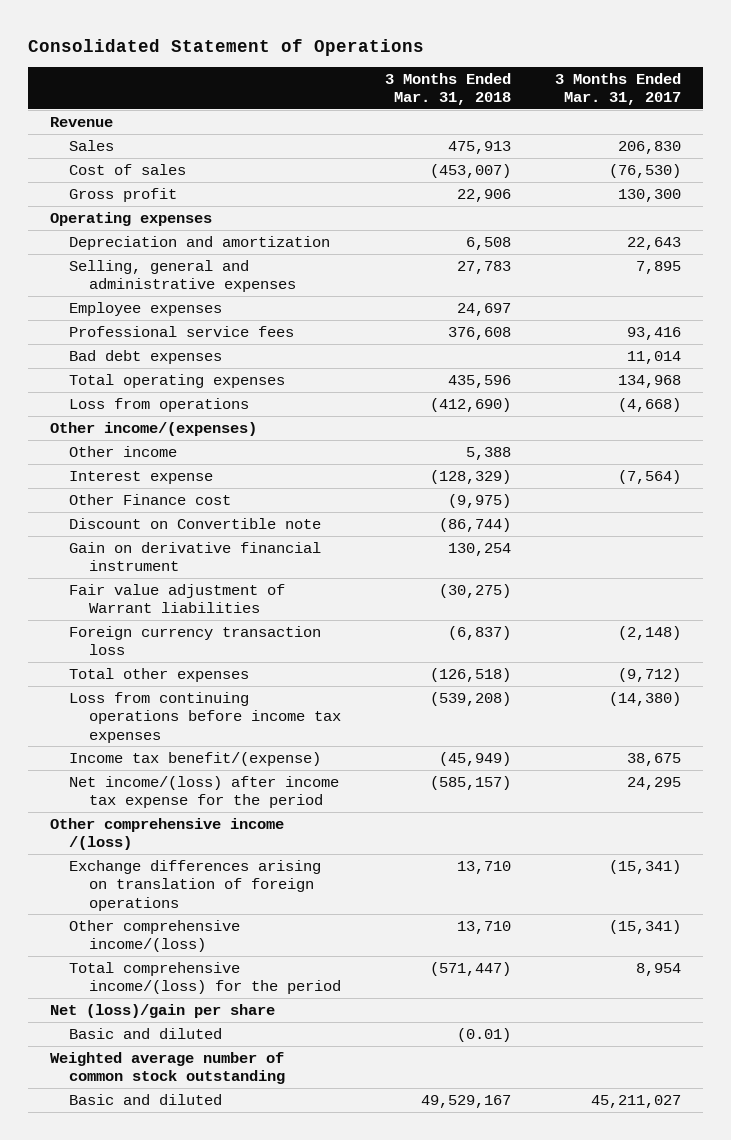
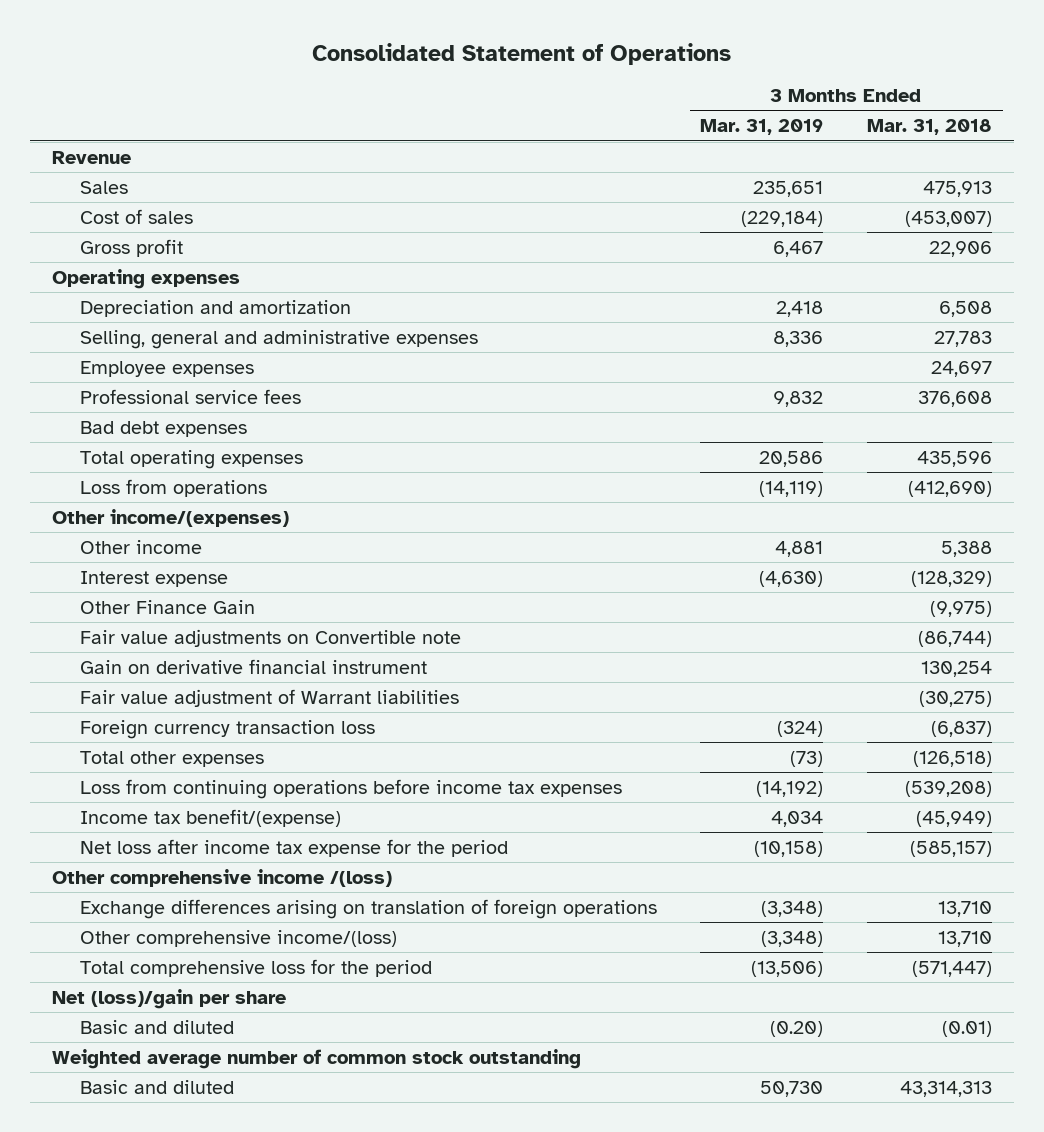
[555,72,682,106] 3 Months Ended Mar. 31, 2017 -> none
none -> [700,119,824,136] Mar. 31, 2019
[69,493,232,505] Other Finance cost -> [79,599,255,614] Other Finance Gain
[69,517,322,529] Discount on Convertible note -> [79,628,461,647] Fair value adjustments on Convertible note
[69,775,340,809] Net income/(loss) after income tax expense for the period -> [79,838,508,857] Net loss after income tax expense for the period
[69,961,341,995] Total comprehensive income/(loss) for the period -> [79,958,432,977] Total comprehensive loss for the period
[420,1094,511,1108] 49,529,167 -> [900,1080,993,1097] 43,314,313

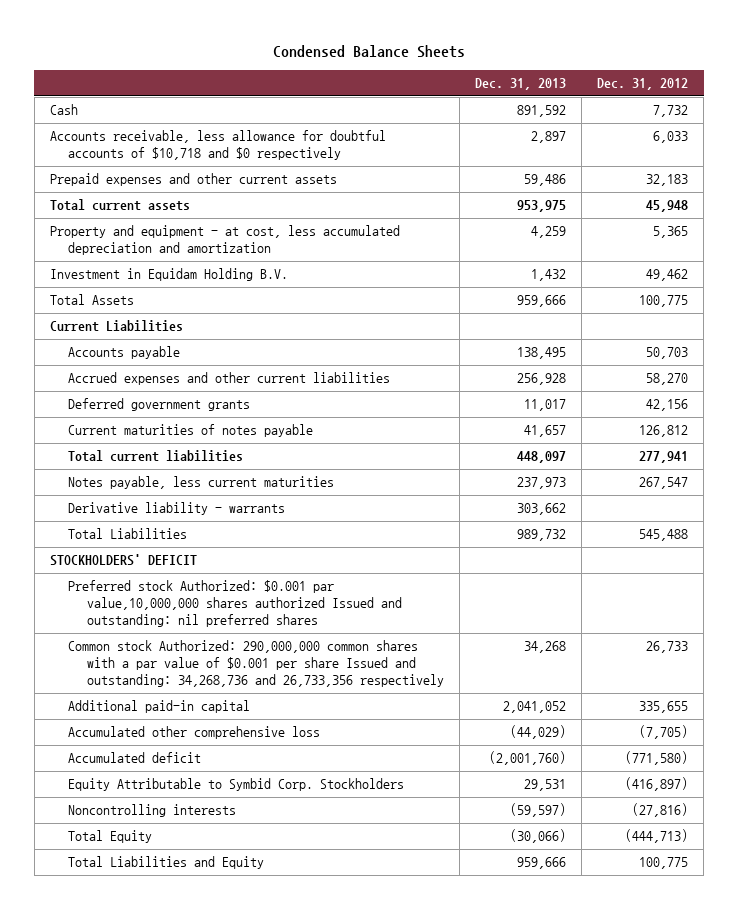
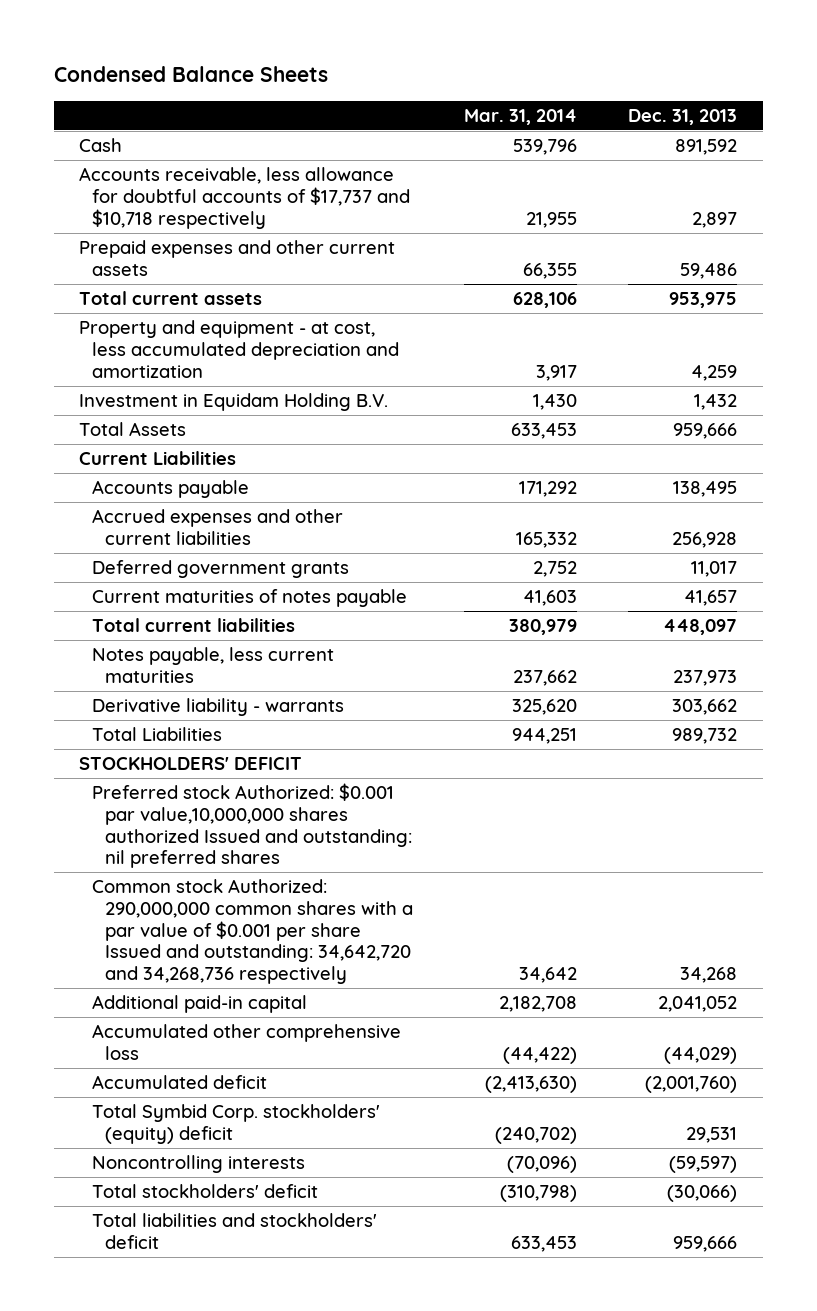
[597,78,689,91] Dec. 31, 2012 -> none
none -> [464,108,578,125] Mar. 31, 2014
[49,130,386,161] Accounts receivable, less allowance for doubtful accounts of $10,718 and $0 respectively -> [79,167,411,229] Accounts receivable, less allowance for doubtful accounts of $17,737 and $10,718 respectively
[68,640,444,688] Common stock Authorized: 290,000,000 common shares with a par value of $0.001 per share Issued and outstanding: 34,268,736 and 26,733,356 respectively -> [92,879,414,985] Common stock Authorized: 290,000,000 common shares with a par value of $0.001 per share Issued and outstanding: 34,642,720 and 34,268,736 respectively
[68,778,405,792] Equity Attributable to Symbid Corp. Stockholders -> [92,1104,381,1144] Total Symbid Corp. stockholders' (equity) deficit
[68,830,153,844] Total Equity -> [92,1184,319,1199] Total stockholders' deficit
[68,856,265,870] Total Liabilities and Equity -> [92,1213,378,1249] Total liabilities and stockholders' deficit

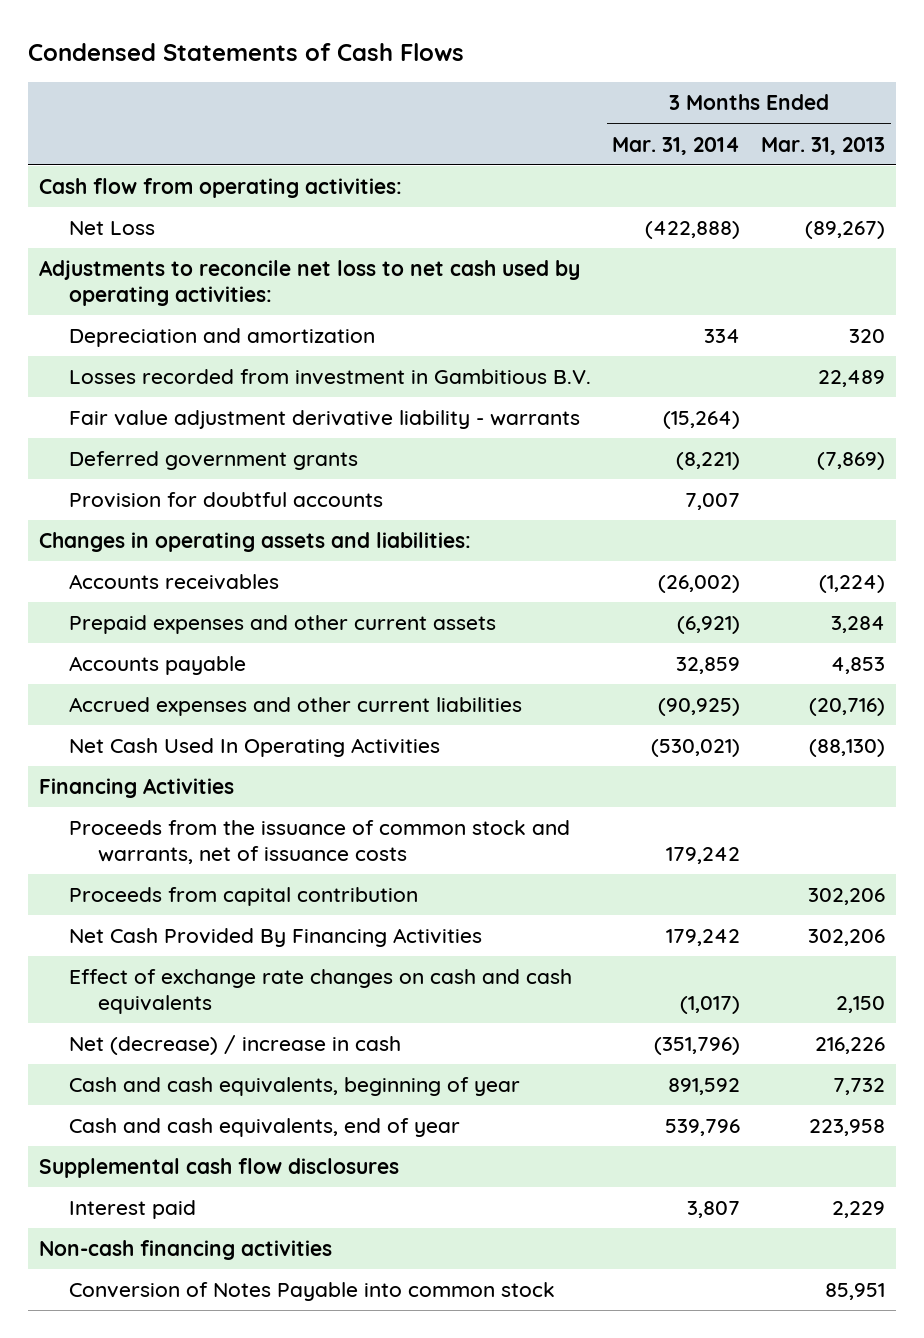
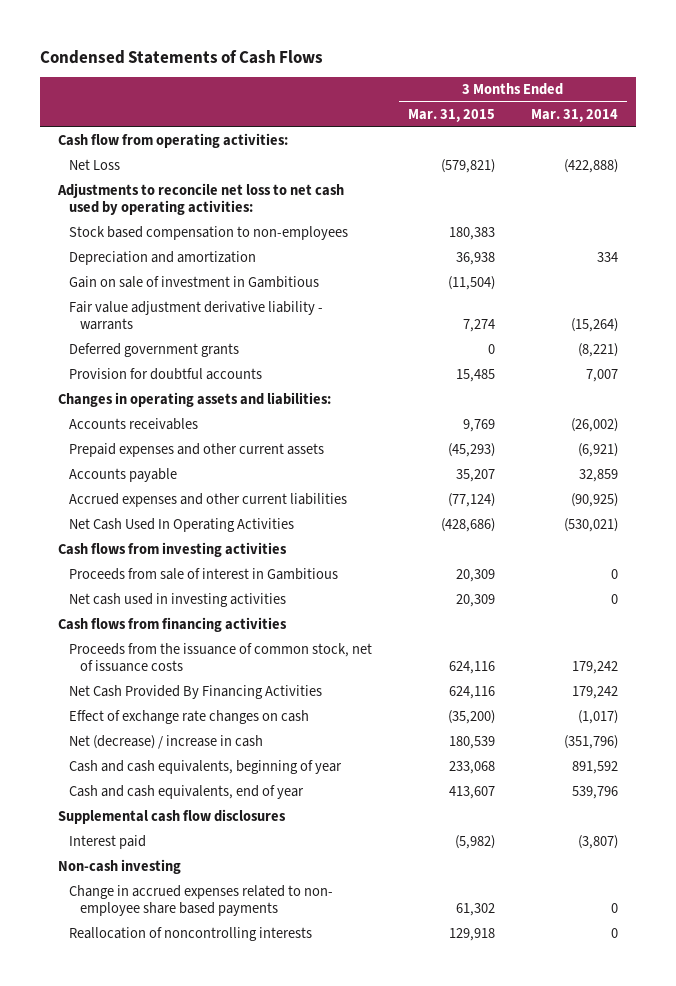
[761,136,886,155] Mar. 31, 2013 -> none
none -> [408,109,496,123] Mar. 31, 2015
none -> [69,226,349,241] Stock based compensation to non-employees
[68,369,591,386] Losses recorded from investment in Gambitious B.V. -> [69,276,320,289] Gain on sale of investment in Gambitious
[68,887,418,907] Proceeds from capital contribution -> none
none -> [57,542,287,558] Cash flows from investing activities
none -> [69,568,339,581] Proceeds from sale of interest in Gambitious
none -> [69,593,287,608] Net cash used in investing activities
[39,778,235,799] Financing Activities -> [57,617,287,633] Cash flows from financing activities
[68,820,570,864] Proceeds from the issuance of common stock and warrants, net of issuance costs -> [69,643,373,673] Proceeds from the issuance of common stock, net of issuance costs
[68,969,572,1014] Effect of exchange rate changes on cash and cash equivalents -> [69,710,310,725] Effect of exchange rate changes on cash
[68,1282,555,1302] Conversion of Notes Payable into common stock -> none
[686,1201,740,1219] 3,807 -> [577,835,618,850] (3,807)
[39,1240,333,1261] Non-cash financing activities -> [57,859,181,875] Non-cash investing
none -> [69,885,334,917] Change in accrued expenses related to non- employee share based payments
none -> [69,927,313,942] Reallocation of noncontrolling interests

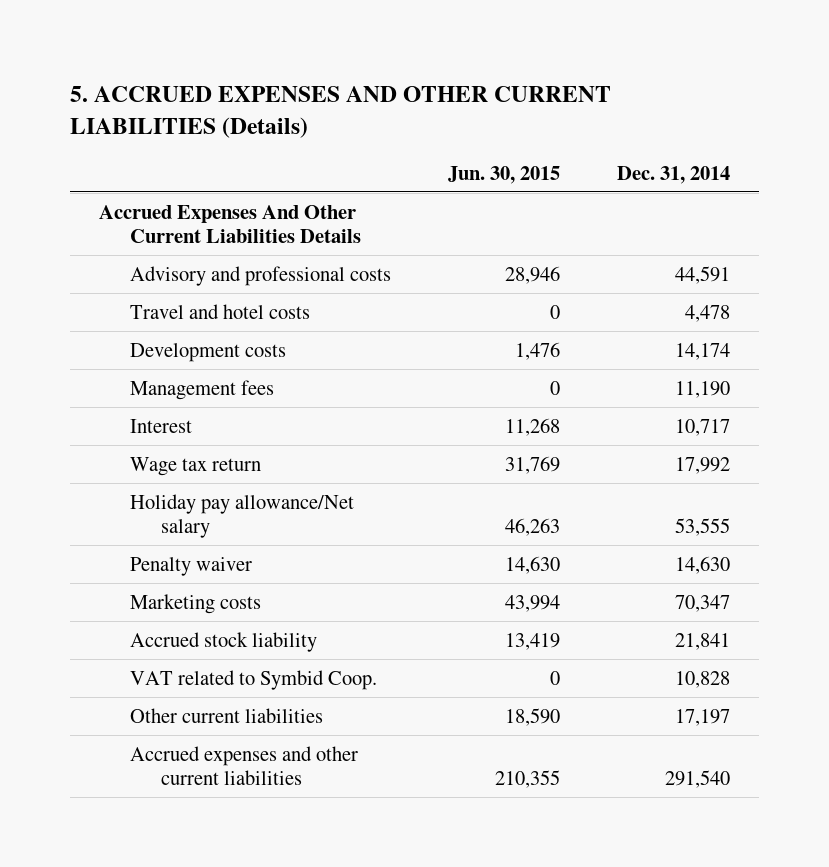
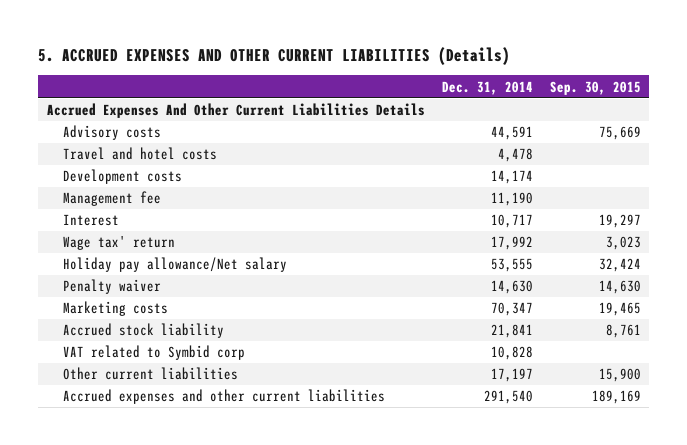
[447,165,560,184] Jun. 30, 2015 -> none
none -> [549,80,641,95] Sep. 30, 2015
[129,265,391,286] Advisory and professional costs -> [62,125,161,141] Advisory costs
[129,379,274,400] Management fees -> [62,191,161,207] Management fee
[129,456,261,476] Wage tax return -> [62,236,175,251] Wage tax' return
[129,669,377,690] VAT related to Symbid Coop. -> [62,345,245,361] VAT related to Symbid corp

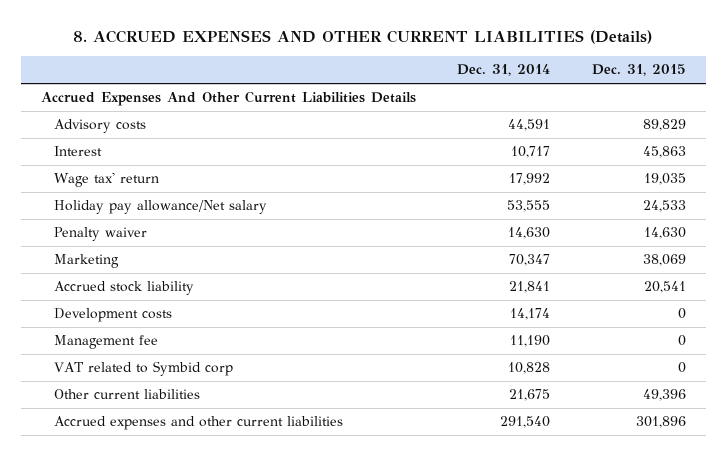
[37,46,510,65] 5. ACCRUED EXPENSES AND OTHER CURRENT LIABILITIES (Details) -> [73,30,653,45] 8. ACCRUED EXPENSES AND OTHER CURRENT LIABILITIES (Details)
[549,80,641,95] Sep. 30, 2015 -> none
none -> [591,64,686,77] Dec. 31, 2015
[62,147,217,161] Travel and hotel costs -> none
[62,301,168,317] Marketing costs -> [54,254,120,269] Marketing
[62,169,182,185] Development costs -> [54,308,173,323] Development costs
[62,191,161,207] Management fee -> [54,335,159,350] Management fee
[490,368,533,383] 17,197 -> [509,389,551,402] 21,675

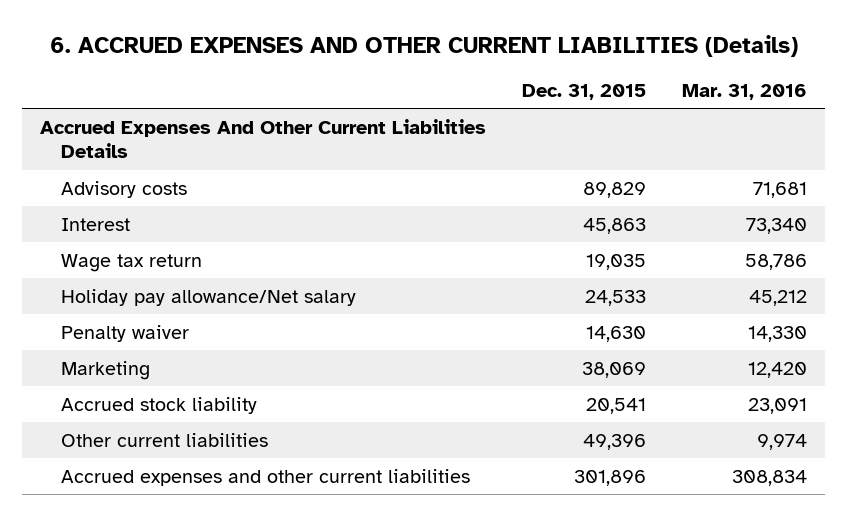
[73,30,653,45] 8. ACCRUED EXPENSES AND OTHER CURRENT LIABILITIES (Details) -> [49,34,798,57] 6. ACCRUED EXPENSES AND OTHER CURRENT LIABILITIES (Details)
[457,64,551,77] Dec. 31, 2014 -> none
none -> [681,83,807,100] Mar. 31, 2016
[54,172,160,188] Wage tax' return -> [61,253,203,272] Wage tax return
[54,308,173,323] Development costs -> none
[54,335,159,350] Management fee -> none
[54,361,234,377] VAT related to Symbid corp -> none

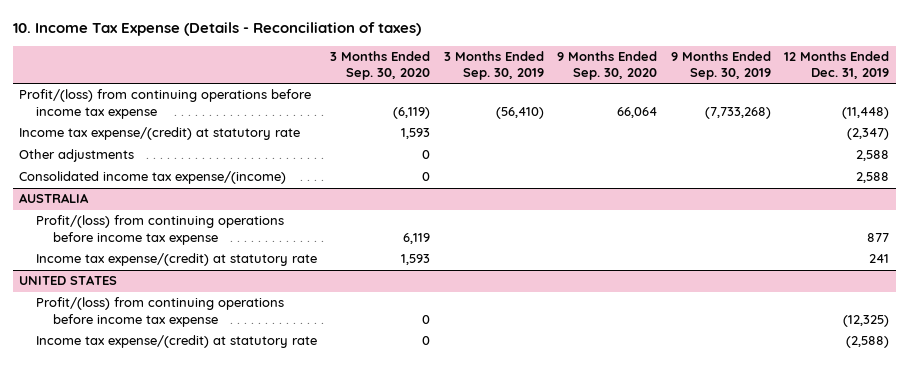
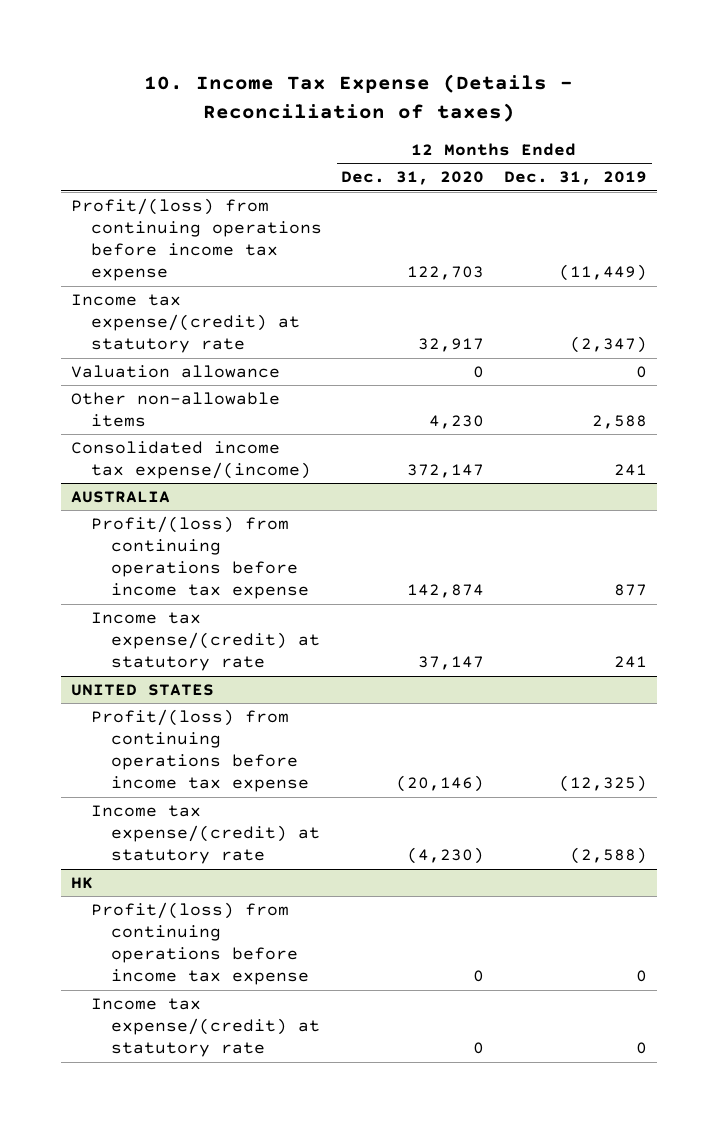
[330,50,431,81] 3 Months Ended Sep. 30, 2020 -> none
[443,50,544,81] 3 Months Ended Sep. 30, 2019 -> none
[557,50,658,81] 9 Months Ended Sep. 30, 2020 -> none
[670,50,771,81] 9 Months Ended Sep. 30, 2019 -> none
none -> [341,171,485,186] Dec. 31, 2020
[842,106,890,119] (11,448) -> [558,264,647,282] (11,449)
none -> [70,365,280,379] Valuation allowance
[19,149,135,163] Other adjustments -> [70,392,280,428] Other non-allowable items
[856,172,890,184] 2,588 -> [613,464,647,477] 241
none -> [70,877,93,890] HK
none -> [90,902,310,986] Profit/(loss) from continuing operations before income tax expense
none -> [90,998,321,1058] Income tax expense/(credit) at statutory rate

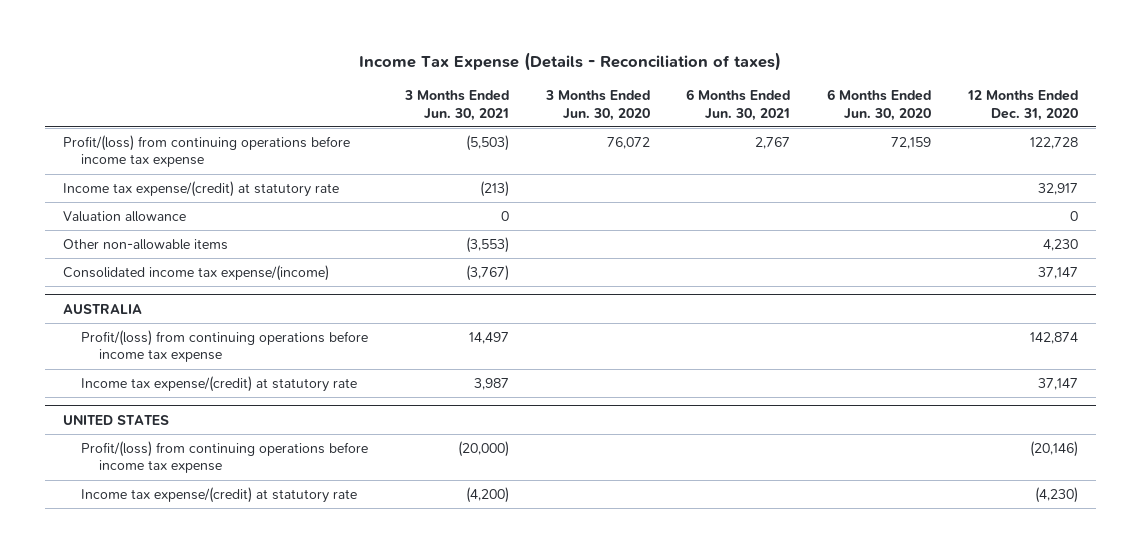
[143,74,573,122] 10. Income Tax Expense (Details - Reconciliation of taxes) -> [359,52,782,72] Income Tax Expense (Details - Reconciliation of taxes)
[503,171,647,186] Dec. 31, 2019 -> none
none -> [403,90,509,121] 3 Months Ended Jun. 30, 2021
none -> [544,90,650,121] 3 Months Ended Jun. 30, 2020
none -> [686,89,791,121] 6 Months Ended Jun. 30, 2021
none -> [826,89,931,121] 6 Months Ended Jun. 30, 2020
[407,266,485,281] 122,703 -> [1029,136,1078,149] 122,728
[407,464,485,479] 372,147 -> [1037,266,1078,279] 37,147
[70,877,93,890] HK -> none
[90,902,310,986] Profit/(loss) from continuing operations before income tax expense -> none
[90,998,321,1058] Income tax expense/(credit) at statutory rate -> none

